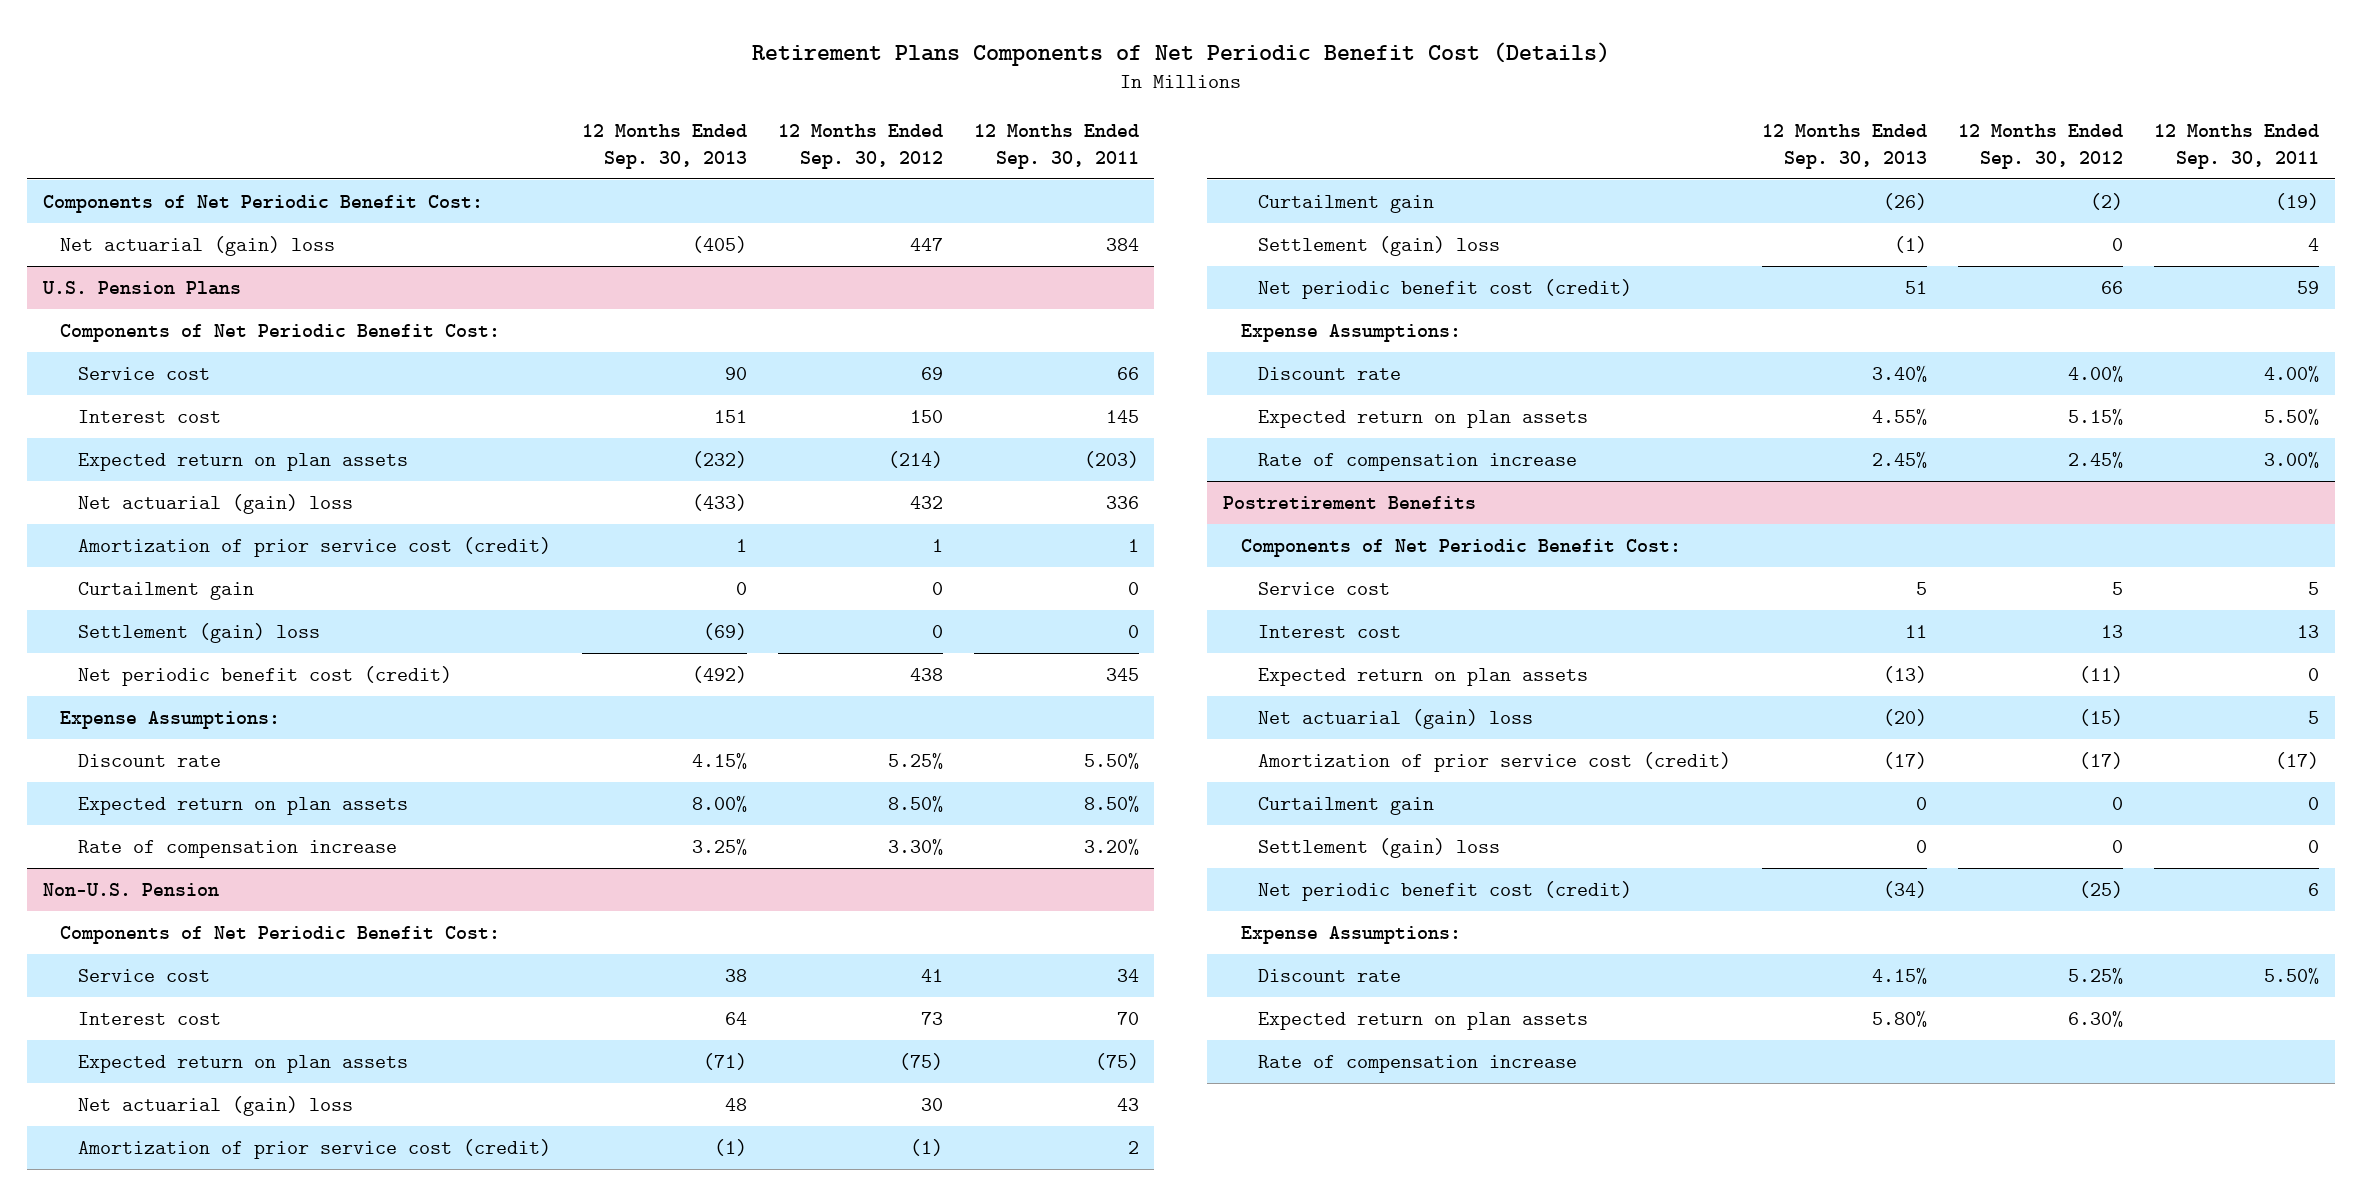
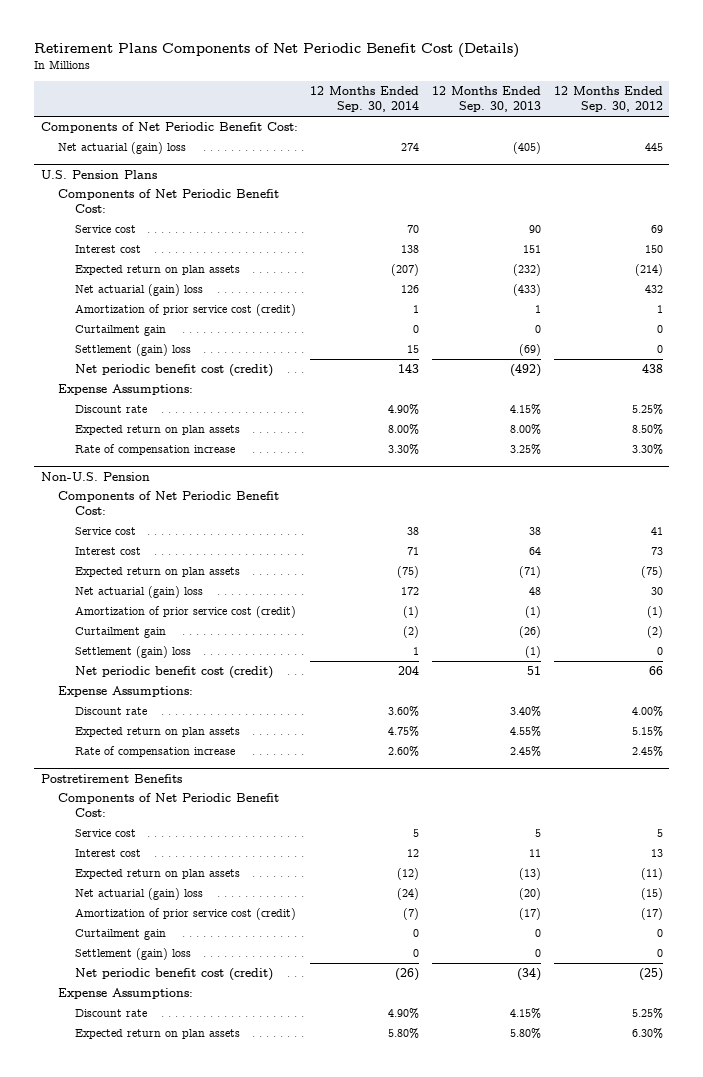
[973,124,1139,169] 12 Months Ended Sep. 30, 2011 -> none
none -> [310,86,420,113] 12 Months Ended Sep. 30, 2014
[909,237,943,251] 447 -> [644,142,663,151] 445
[1258,1054,1578,1073] Rate of compensation increase -> none

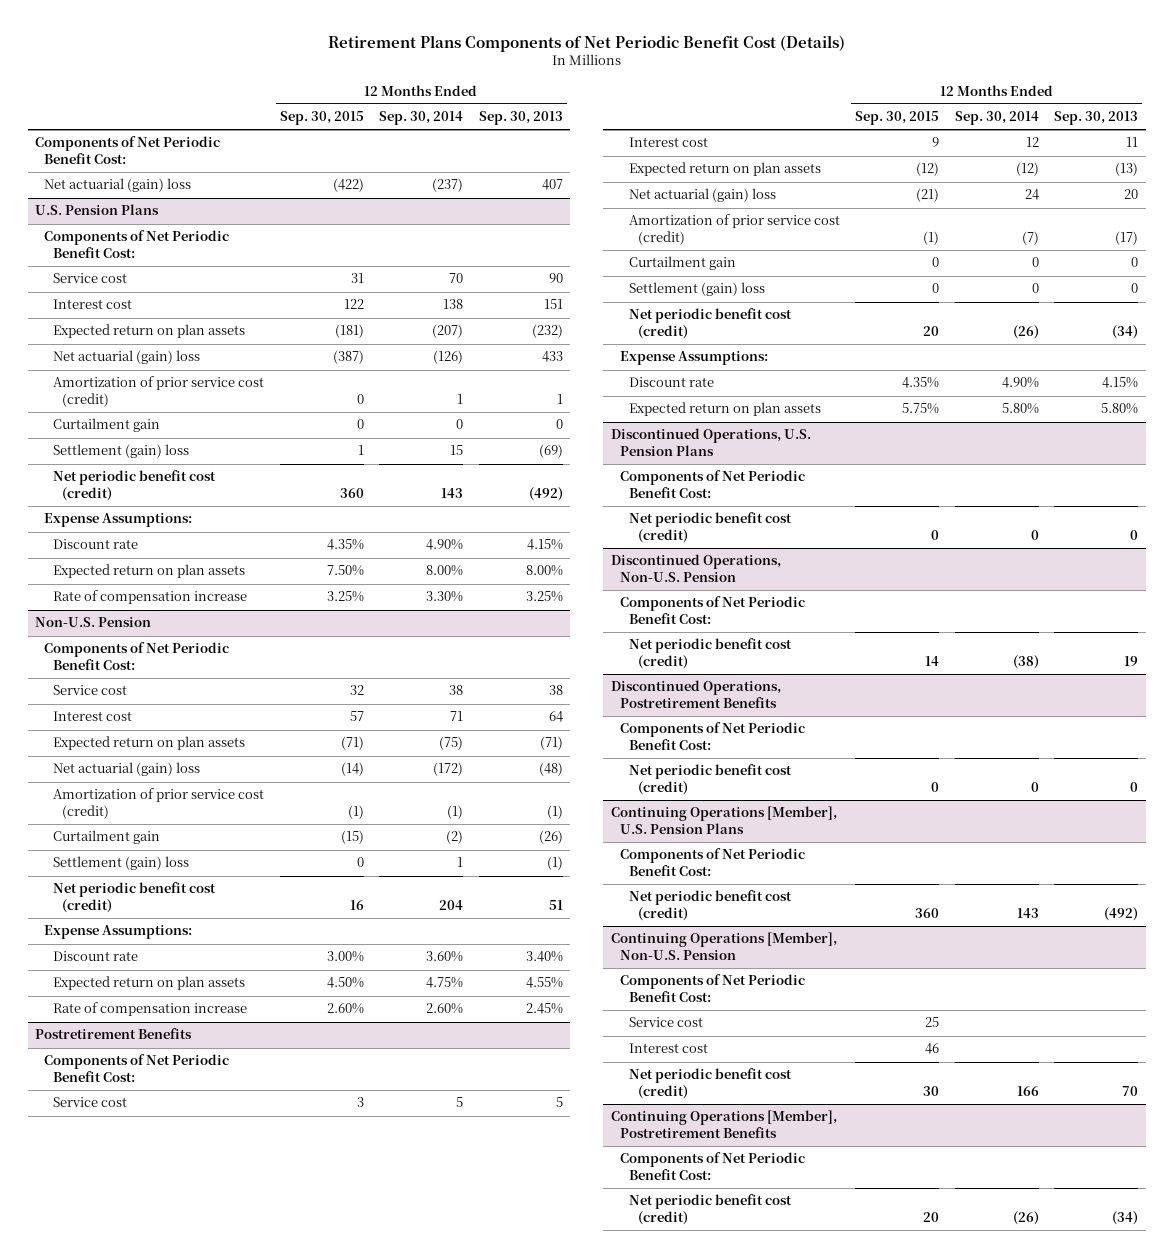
[553,86,663,113] 12 Months Ended Sep. 30, 2012 -> none
none -> [279,111,364,126] Sep. 30, 2015
[401,142,420,151] 274 -> [432,178,464,193] (237)
[512,141,541,154] (405) -> [541,179,563,191] 407
[401,284,420,293] 126 -> [433,350,464,365] (126)
[512,283,541,296] (433) -> [541,351,563,363] 433
[401,586,420,595] 172 -> [433,762,464,777] (172)
[528,586,541,595] 48 -> [538,762,563,777] (48)
[397,887,420,900] (24) -> [1024,189,1039,201] 24
[518,887,541,900] (20) -> [1124,189,1139,200] 20
none -> [610,428,811,456] Discontinued Operations, U.S. Pension Plans
none -> [619,470,805,498] Components of Net Periodic Benefit Cost:
none -> [628,512,792,543] Net periodic benefit cost (credit)
none -> [610,554,781,582] Discontinued Operations, Non-U.S. Pension
none -> [619,596,805,624] Components of Net Periodic Benefit Cost:
none -> [628,638,792,669] Net periodic benefit cost (credit)
none -> [610,680,781,708] Discontinued Operations, Postretirement Benefits
none -> [619,722,805,750] Components of Net Periodic Benefit Cost:
none -> [628,764,792,795] Net periodic benefit cost (credit)
none -> [610,806,837,834] Continuing Operations [Member], U.S. Pension Plans
none -> [619,848,805,876] Components of Net Periodic Benefit Cost:
none -> [628,890,792,921] Net periodic benefit cost (credit)
none -> [610,932,837,960] Continuing Operations [Member], Non-U.S. Pension
none -> [619,974,805,1002] Components of Net Periodic Benefit Cost:
none -> [628,1017,703,1028] Service cost
none -> [628,1043,708,1054] Interest cost
none -> [628,1068,792,1099] Net periodic benefit cost (credit)
none -> [610,1110,837,1138] Continuing Operations [Member], Postretirement Benefits
none -> [619,1152,805,1180] Components of Net Periodic Benefit Cost:
none -> [628,1194,792,1225] Net periodic benefit cost (credit)

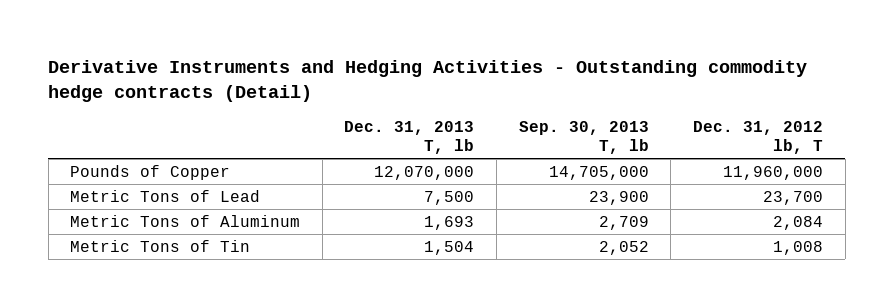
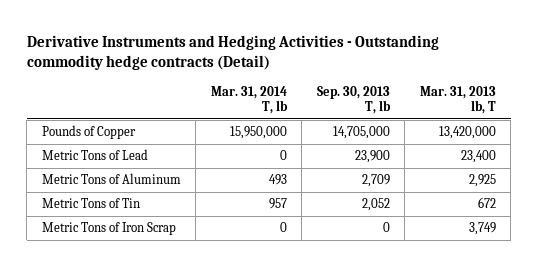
[344,120,475,155] Dec. 31, 2013 T, lb -> none
[693,120,824,155] Dec. 31, 2012 lb, T -> none
none -> [210,86,288,115] Mar. 31, 2014 T, lb
none -> [419,86,496,115] Mar. 31, 2013 lb, T
none -> [41,222,176,236] Metric Tons of Iron Scrap

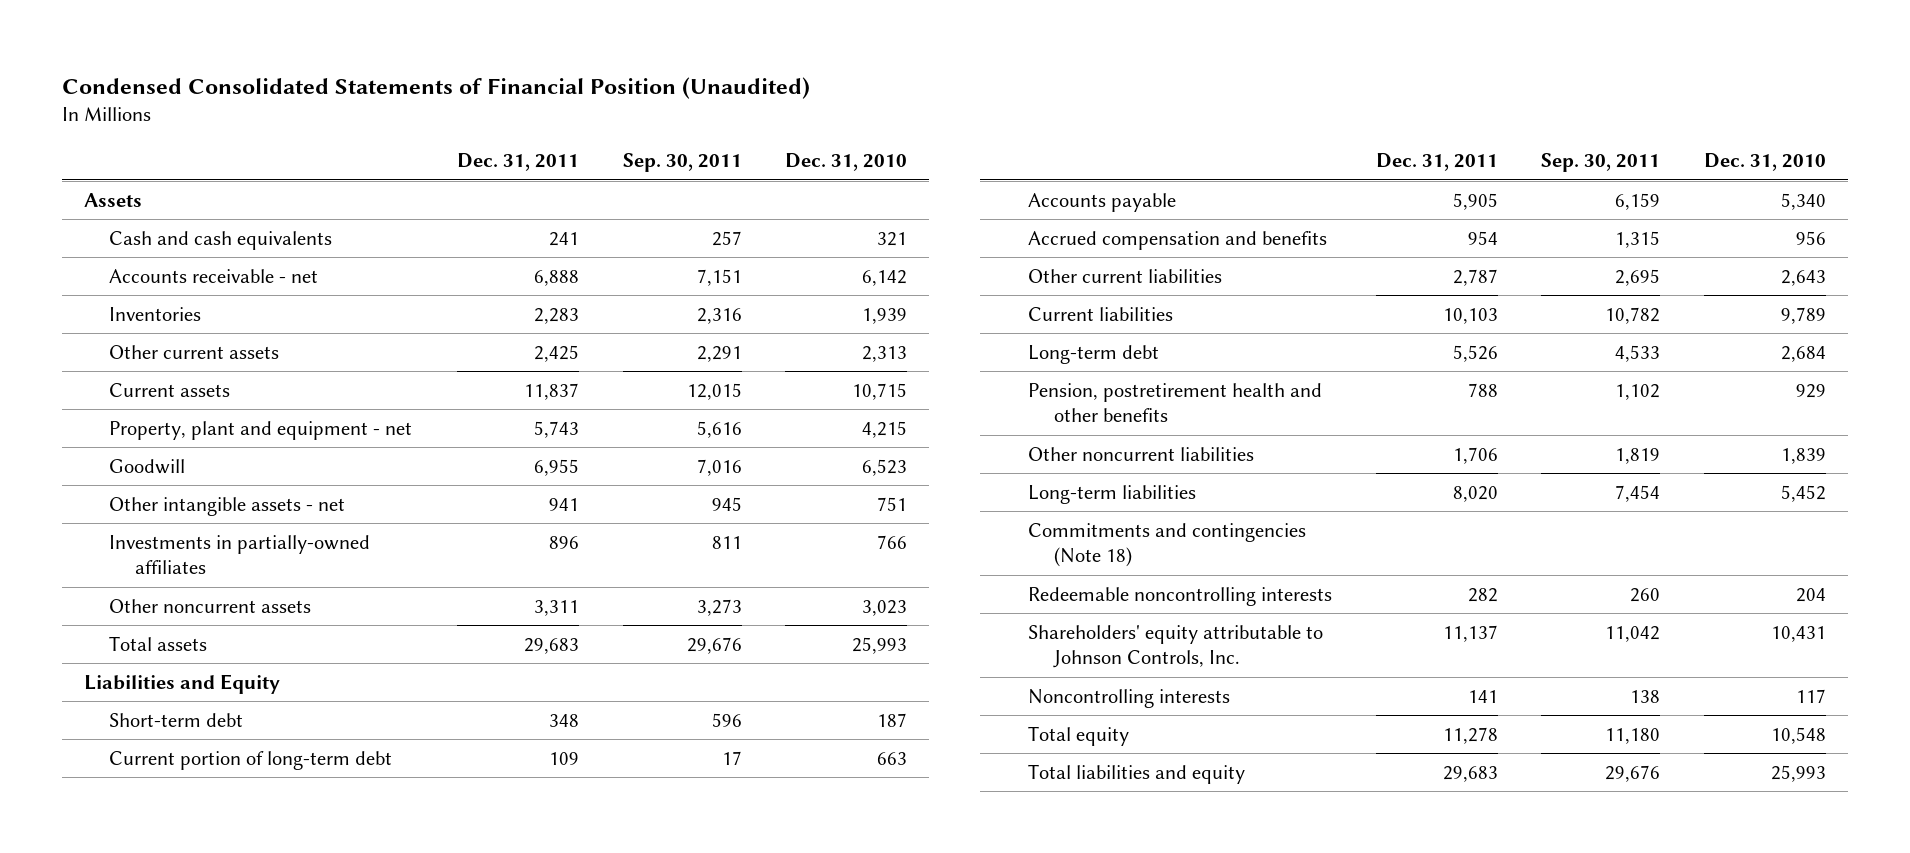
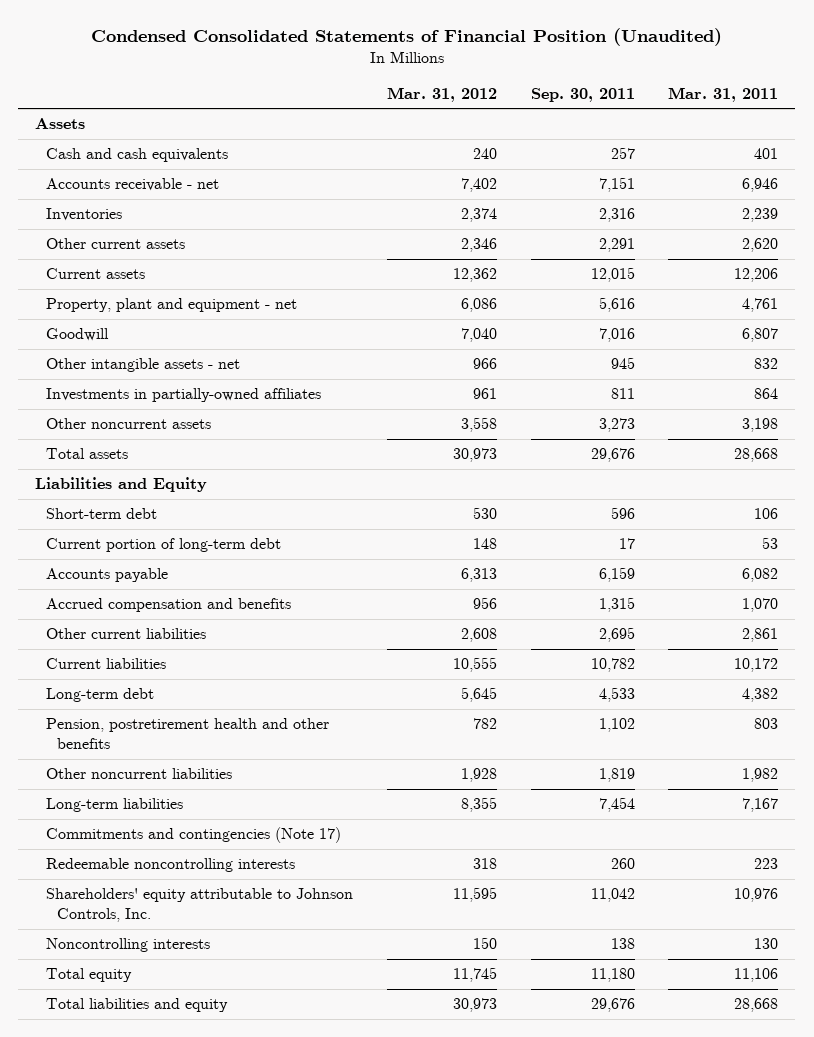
[457,153,580,172] Dec. 31, 2011 -> none
[785,153,908,172] Dec. 31, 2010 -> none
none -> [386,86,497,102] Mar. 31, 2012
none -> [668,86,779,102] Mar. 31, 2011
[1027,522,1306,568] Commitments and contingencies (Note 18) -> [46,827,342,844] Commitments and contingencies (Note 17)

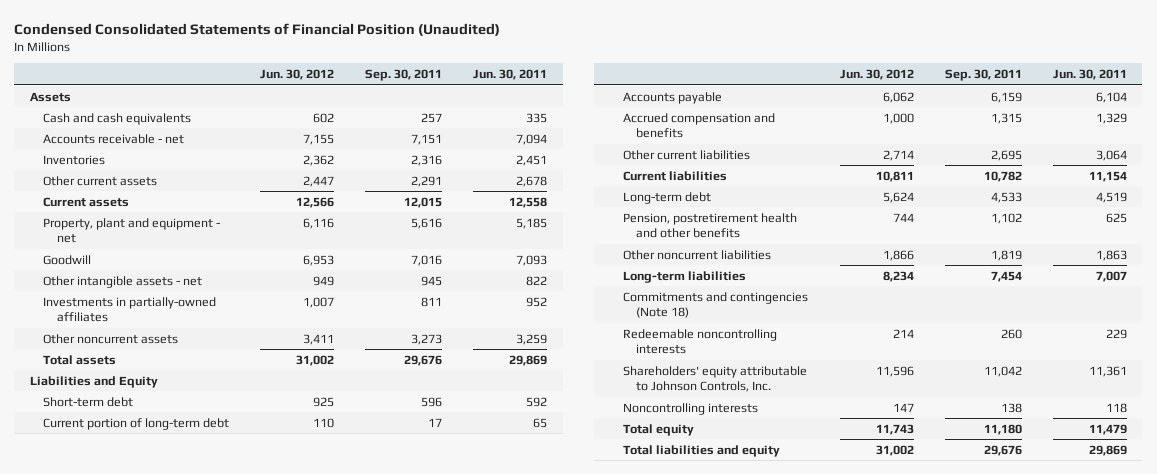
[386,86,497,102] Mar. 31, 2012 -> none
[668,86,779,102] Mar. 31, 2011 -> none
none -> [260,68,335,80] Jun. 30, 2012
none -> [473,68,548,80] Jun. 30, 2011
[46,827,342,844] Commitments and contingencies (Note 17) -> [622,291,808,319] Commitments and contingencies (Note 18)

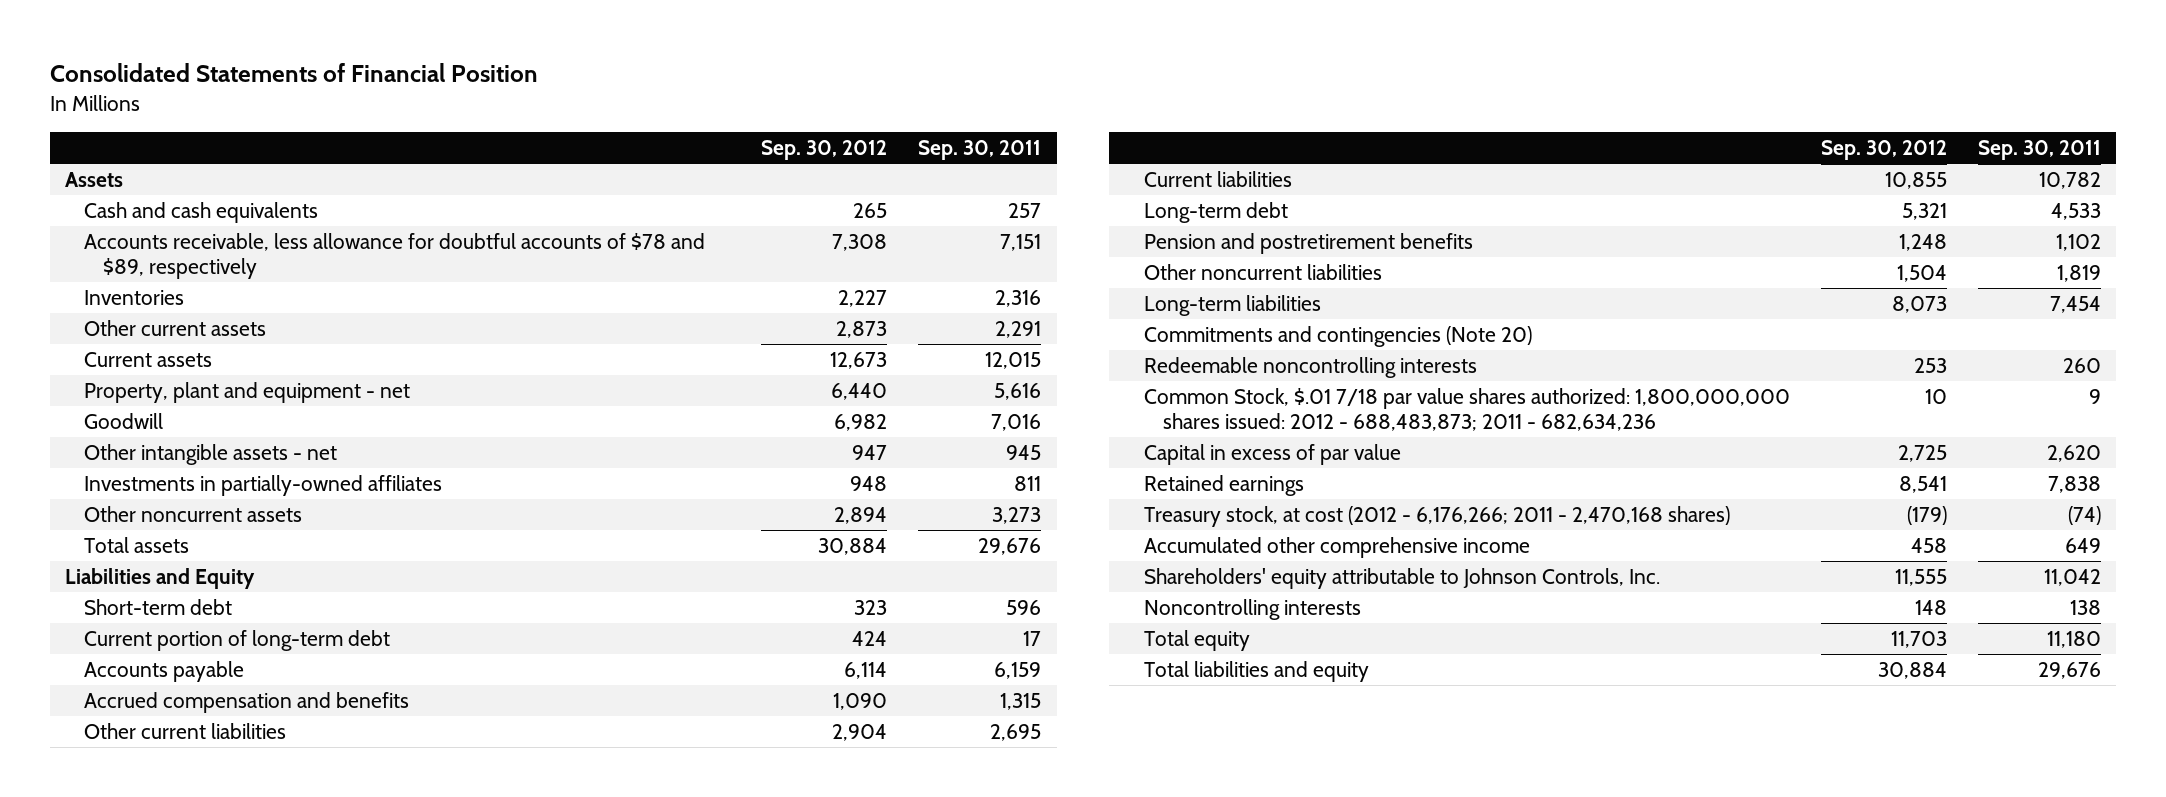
[14,22,501,36] Condensed Consolidated Statements of Financial Position (Unaudited) -> [49,63,538,83] Consolidated Statements of Financial Position
[260,68,335,80] Jun. 30, 2012 -> none
[473,68,548,80] Jun. 30, 2011 -> none
none -> [760,139,887,160] Sep. 30, 2012
[43,133,185,144] Accounts receivable - net -> [83,233,705,279] Accounts receivable, less allowance for doubtful accounts of $78 and $89, respectively
[622,212,797,239] Pension, postretirement health and other benefits -> [1143,233,1473,255] Pension and postretirement benefits
[622,291,808,319] Commitments and contingencies (Note 18) -> [1143,326,1532,348] Commitments and contingencies (Note 20)
none -> [1143,388,1790,431] Common Stock, $.01 7/18 par value shares authorized: 1,800,000,000 shares issued: 2012 - 688,483,873; 2011 - 682,634,236
none -> [1143,444,1401,466] Capital in excess of par value
none -> [1143,475,1304,497] Retained earnings
none -> [1143,506,1730,528] Treasury stock, at cost (2012 - 6,176,266; 2011 - 2,470,168 shares)
none -> [1143,537,1530,559] Accumulated other comprehensive income

